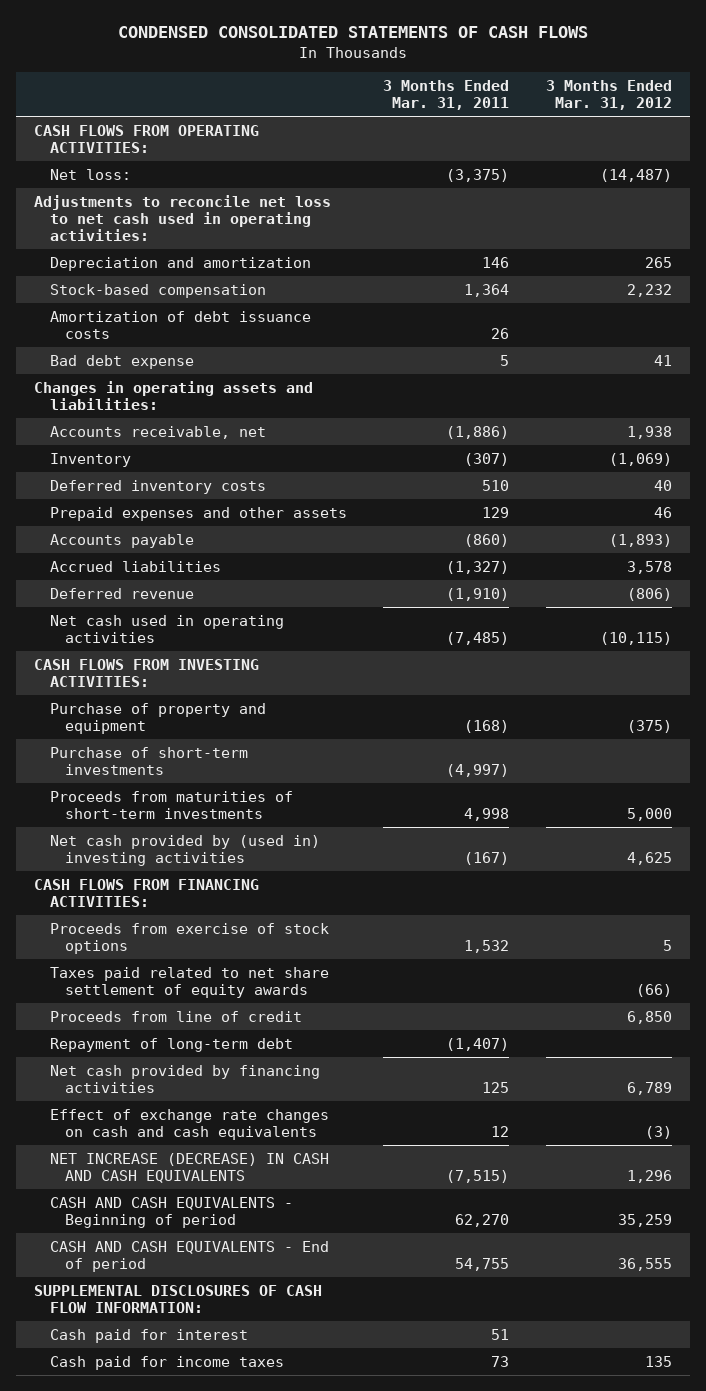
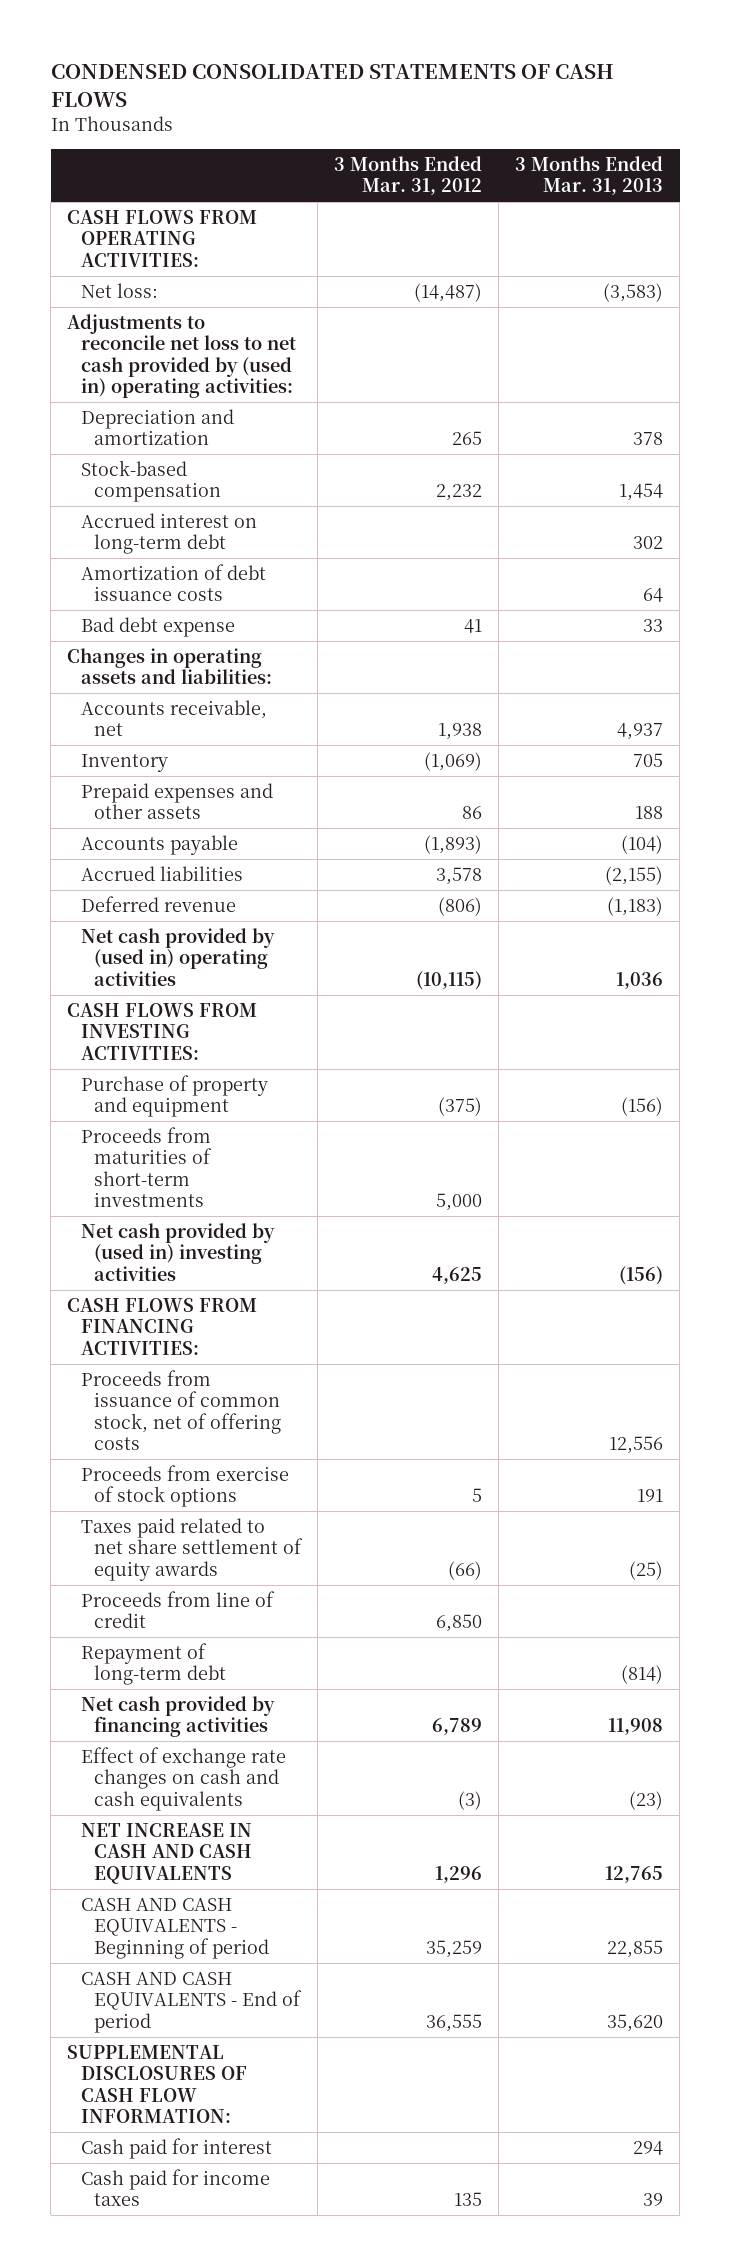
[383,80,510,111] 3 Months Ended Mar. 31, 2011 -> none
none -> [515,155,664,196] 3 Months Ended Mar. 31, 2013
[33,194,331,242] Adjustments to reconcile net loss to net cash used in operating activities: -> [67,314,296,399] Adjustments to reconcile net loss to net cash provided by (used in) operating activities:
none -> [80,513,257,555] Accrued interest on long-term debt
[49,479,266,494] Deferred inventory costs -> none
[653,506,672,518] 46 -> [461,806,482,820] 86
[49,614,284,644] Net cash used in operating activities -> [80,928,275,986] Net cash provided by (used in) operating activities
[49,746,248,776] Purchase of short-term investments -> none
none -> [80,1370,281,1451] Proceeds from issuance of common stock, net of offering costs
[49,1152,329,1184] NET INCREASE (DECREASE) IN CASH AND CASH EQUIVALENTS -> [80,1823,252,1884] NET INCREASE IN CASH AND CASH EQUIVALENTS

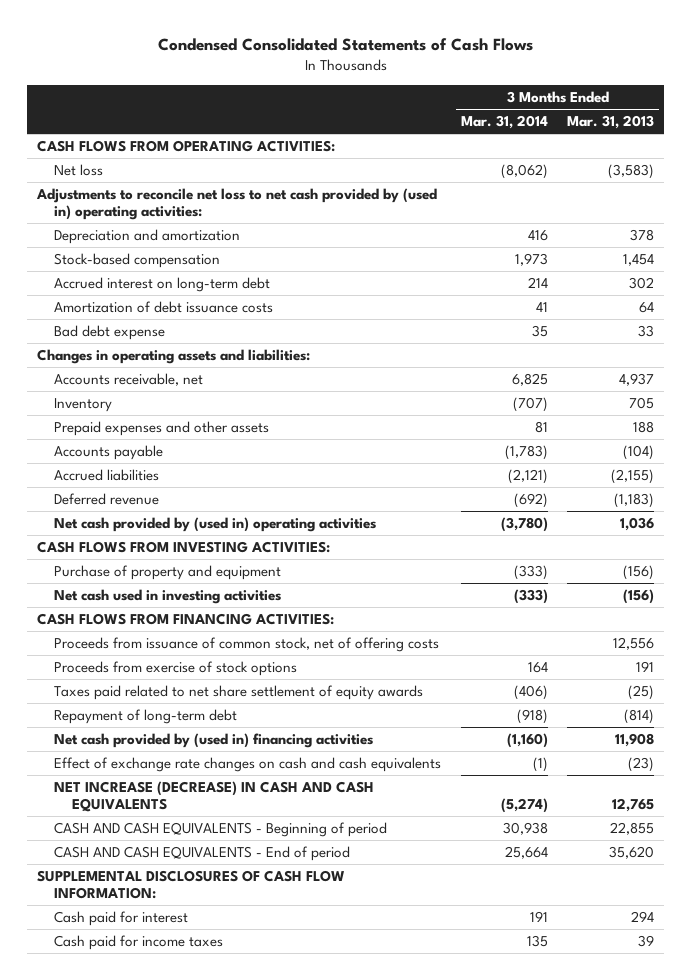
[50,63,614,107] CONDENSED CONSOLIDATED STATEMENTS OF CASH FLOWS -> [157,38,533,52] Condensed Consolidated Statements of Cash Flows
[333,155,482,196] 3 Months Ended Mar. 31, 2012 -> none
none -> [460,115,548,130] Mar. 31, 2014
[80,283,158,299] Net loss: -> [54,163,104,176] Net loss
[80,1127,212,1208] Proceeds from maturities of short-term investments -> none
[80,1223,275,1281] Net cash provided by (used in) investing activities -> [54,588,282,604] Net cash used in investing activities
[80,1591,275,1629] Proceeds from line of credit -> none
[80,1696,275,1738] Net cash provided by financing activities -> [54,732,374,748] Net cash provided by (used in) financing activities
[80,1823,252,1884] NET INCREASE IN CASH AND CASH EQUIVALENTS -> [54,780,375,813] NET INCREASE (DECREASE) IN CASH AND CASH EQUIVALENTS

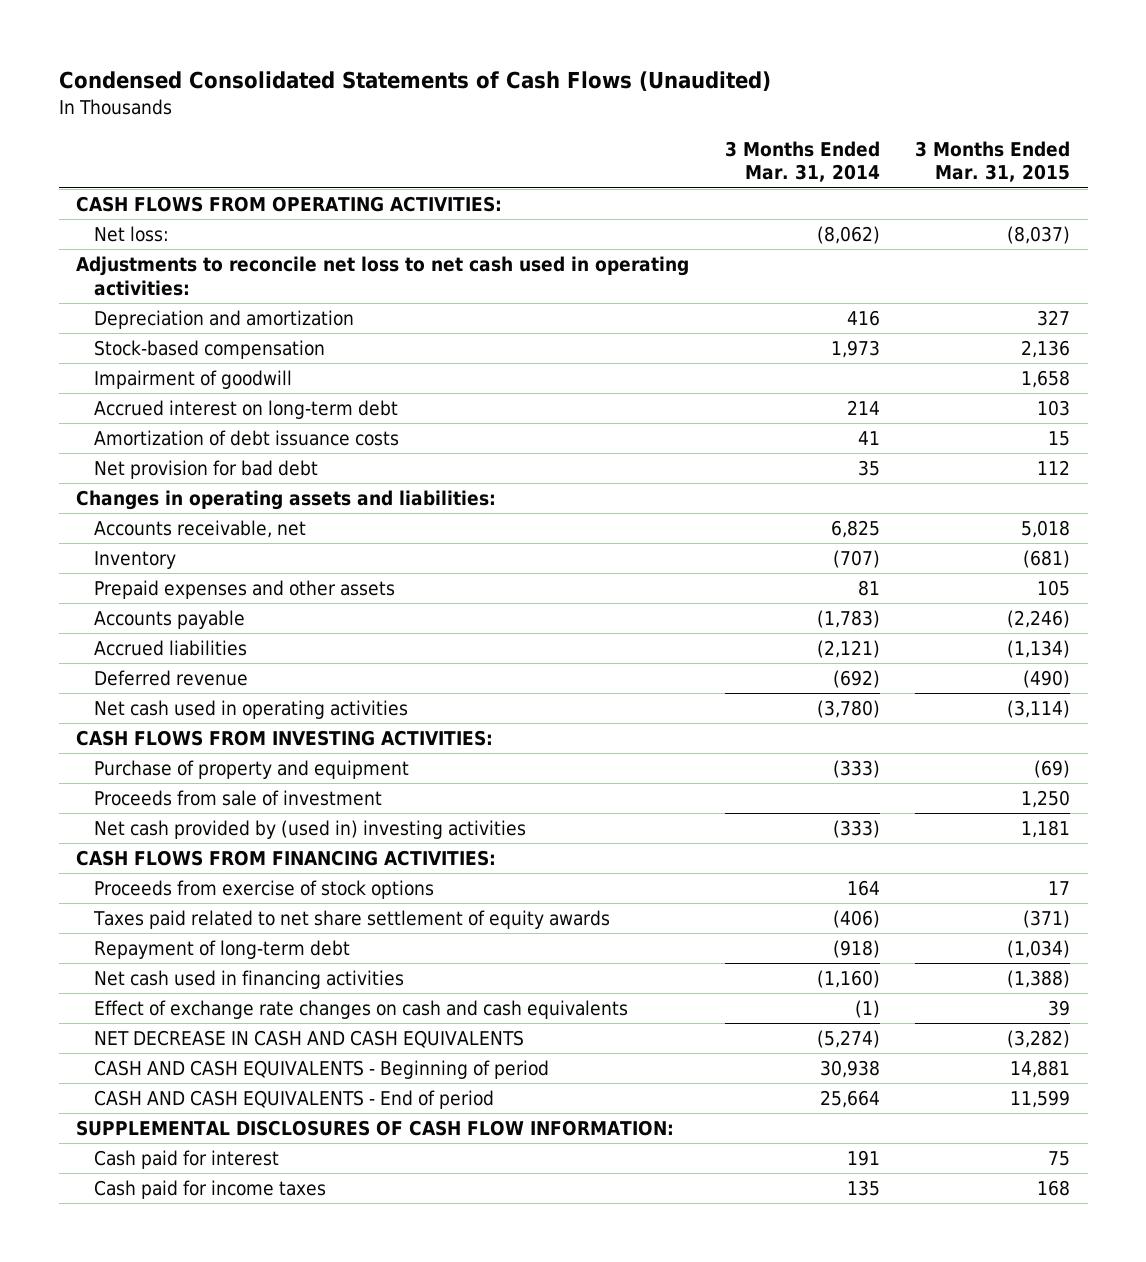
[157,38,533,52] Condensed Consolidated Statements of Cash Flows -> [58,71,771,92] Condensed Consolidated Statements of Cash Flows (Unaudited)
[567,115,655,130] Mar. 31, 2013 -> none
none -> [914,140,1070,183] 3 Months Ended Mar. 31, 2015
[54,163,104,176] Net loss -> [94,226,170,243] Net loss:
[35,187,437,221] Adjustments to reconcile net loss to net cash provided by (used in) operating activities: -> [76,256,690,296] Adjustments to reconcile net loss to net cash used in operating activities:
none -> [94,370,293,390] Impairment of goodwill
[54,324,166,340] Bad debt expense -> [94,460,319,480] Net provision for bad debt
[54,516,377,532] Net cash provided by (used in) operating activities -> [94,700,409,720] Net cash used in operating activities
none -> [94,790,383,807] Proceeds from sale of investment
[54,588,282,604] Net cash used in investing activities -> [94,820,527,840] Net cash provided by (used in) investing activities
[54,636,440,652] Proceeds from issuance of common stock, net of offering costs -> none
[54,732,374,748] Net cash provided by (used in) financing activities -> [94,970,405,990] Net cash used in financing activities
[54,780,375,813] NET INCREASE (DECREASE) IN CASH AND CASH EQUIVALENTS -> [94,1030,525,1049] NET DECREASE IN CASH AND CASH EQUIVALENTS

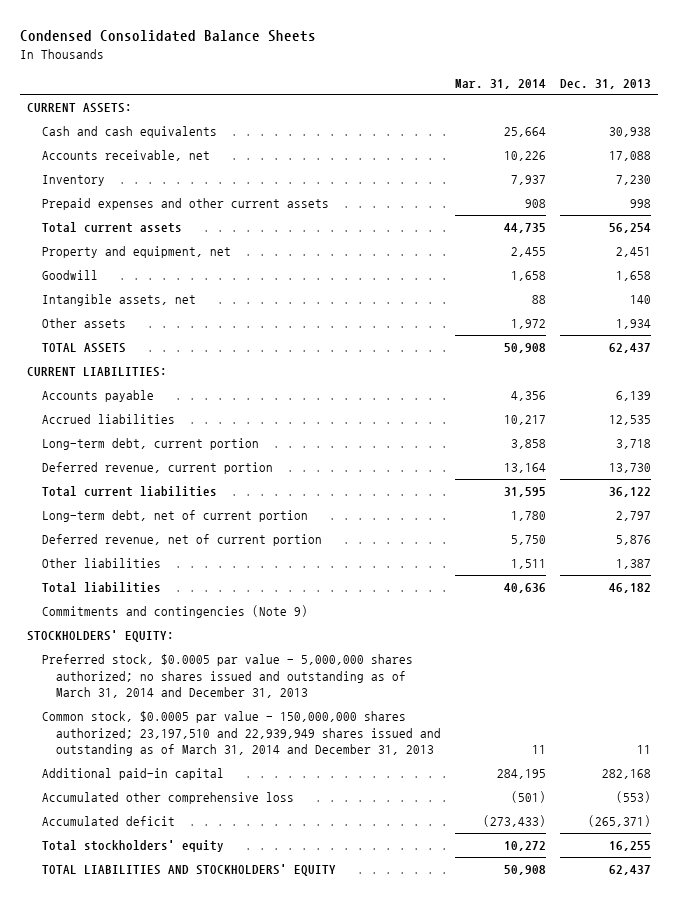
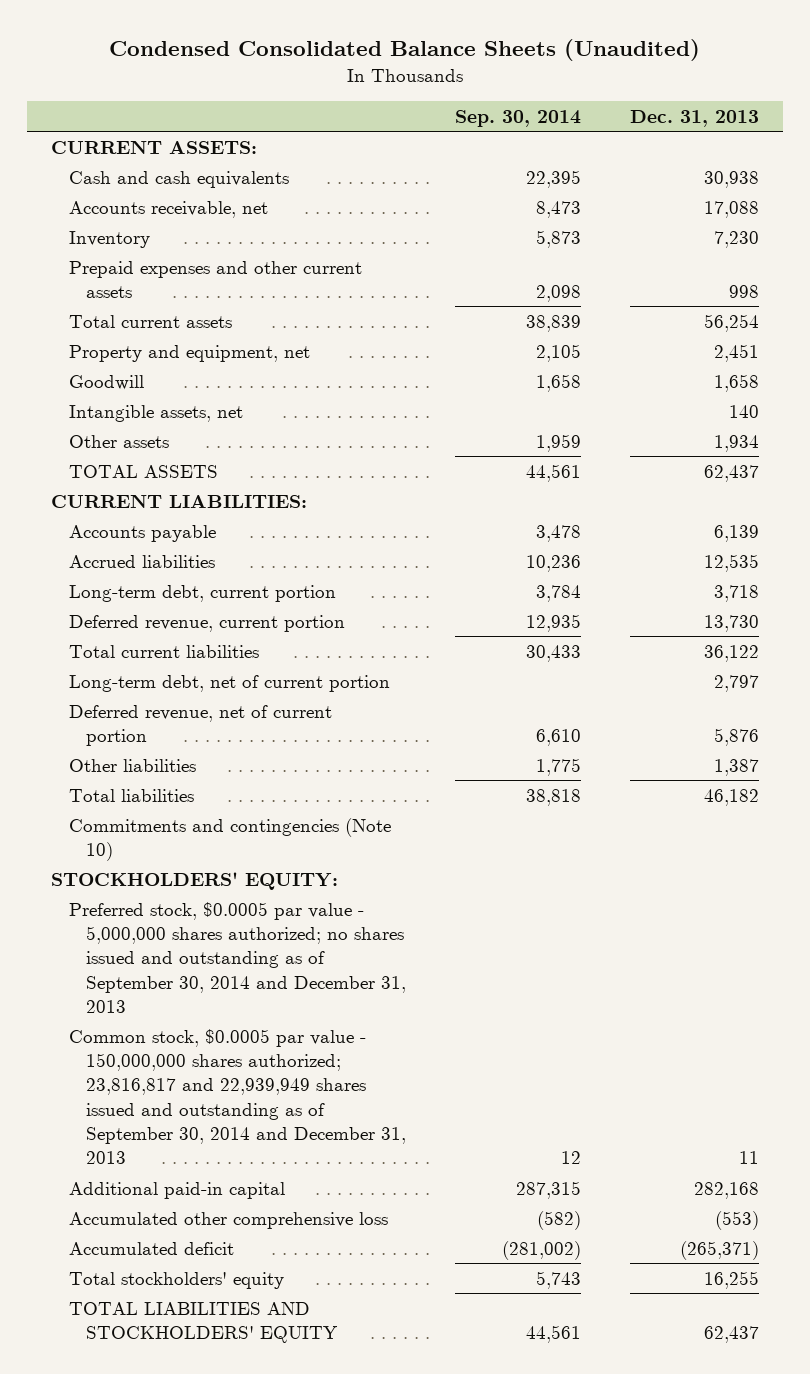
[20,30,317,43] Condensed Consolidated Balance Sheets -> [109,39,701,62] Condensed Consolidated Balance Sheets (Unaudited)
[455,78,547,89] Mar. 31, 2014 -> none
none -> [454,109,581,127] Sep. 30, 2014
[41,605,308,619] Commitments and contingencies (Note 9) -> [68,817,391,861] Commitments and contingencies (Note 10)
[41,654,413,699] Preferred stock, $0.0005 par value - 5,000,000 shares authorized; no shares issued and outstanding as of March 31, 2014 and December 31, 2013 -> [68,901,406,1013] Preferred stock, $0.0005 par value - 5,000,000 shares authorized; no shares issued and outstanding as of September 30, 2014 and December 31, 2013
[41,711,442,757] Common stock, $0.0005 par value - 150,000,000 shares authorized; 23,197,510 and 22,939,949 shares issued and outstanding as of March 31, 2014 and December 31, 2013 -> [68,1028,406,1165] Common stock, $0.0005 par value - 150,000,000 shares authorized; 23,816,817 and 22,939,949 shares issued and outstanding as of September 30, 2014 and December 31, 2013

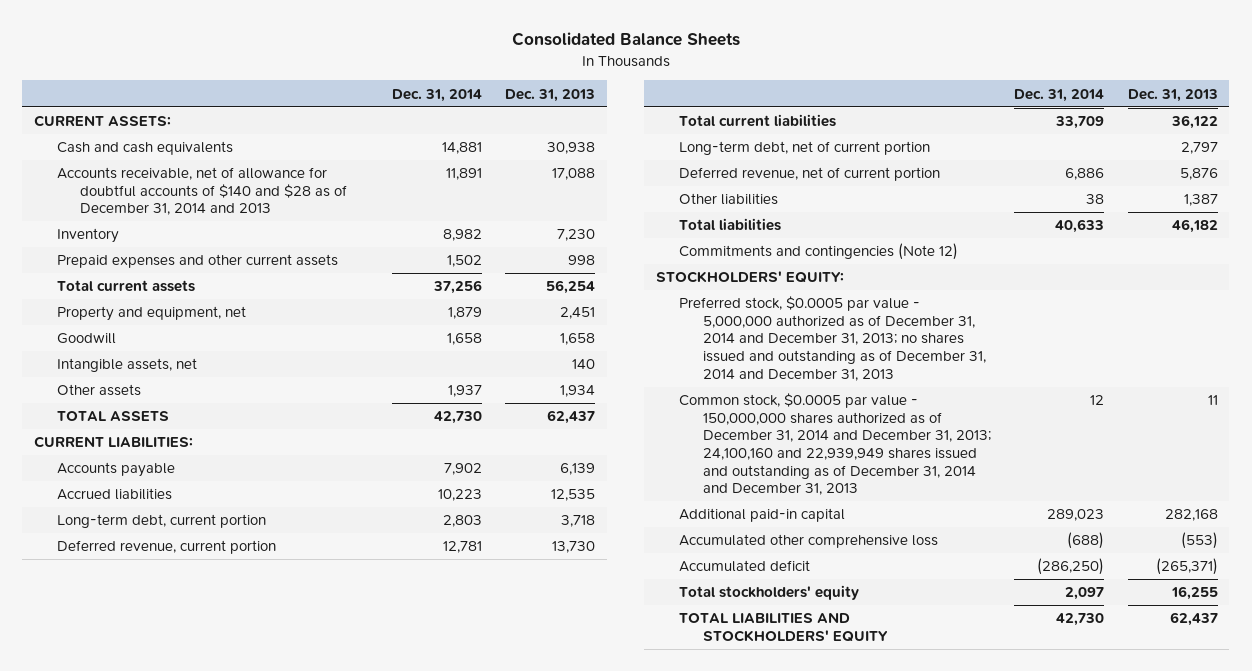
[109,39,701,62] Condensed Consolidated Balance Sheets (Unaudited) -> [511,32,740,47] Consolidated Balance Sheets
[454,109,581,127] Sep. 30, 2014 -> none
none -> [391,88,482,102] Dec. 31, 2014
[68,200,268,218] Accounts receivable, net -> [57,167,348,216] Accounts receivable, net of allowance for doubtful accounts of $140 and $28 as of December 31, 2014 and 2013
[68,817,391,861] Commitments and contingencies (Note 10) -> [679,243,959,261] Commitments and contingencies (Note 12)
[68,901,406,1013] Preferred stock, $0.0005 par value - 5,000,000 shares authorized; no shares issued and outstanding as of September 30, 2014 and December 31, 2013 -> [679,296,986,381] Preferred stock, $0.0005 par value - 5,000,000 authorized as of December 31, 2014 and December 31, 2013; no shares issued and outstanding as of December 31, 2014 and December 31, 2013
[68,1028,406,1165] Common stock, $0.0005 par value - 150,000,000 shares authorized; 23,816,817 and 22,939,949 shares issued and outstanding as of September 30, 2014 and December 31, 2013 -> [679,393,991,496] Common stock, $0.0005 par value - 150,000,000 shares authorized as of December 31, 2014 and December 31, 2013; 24,100,160 and 22,939,949 shares issued and outstanding as of December 31, 2014 and December 31, 2013

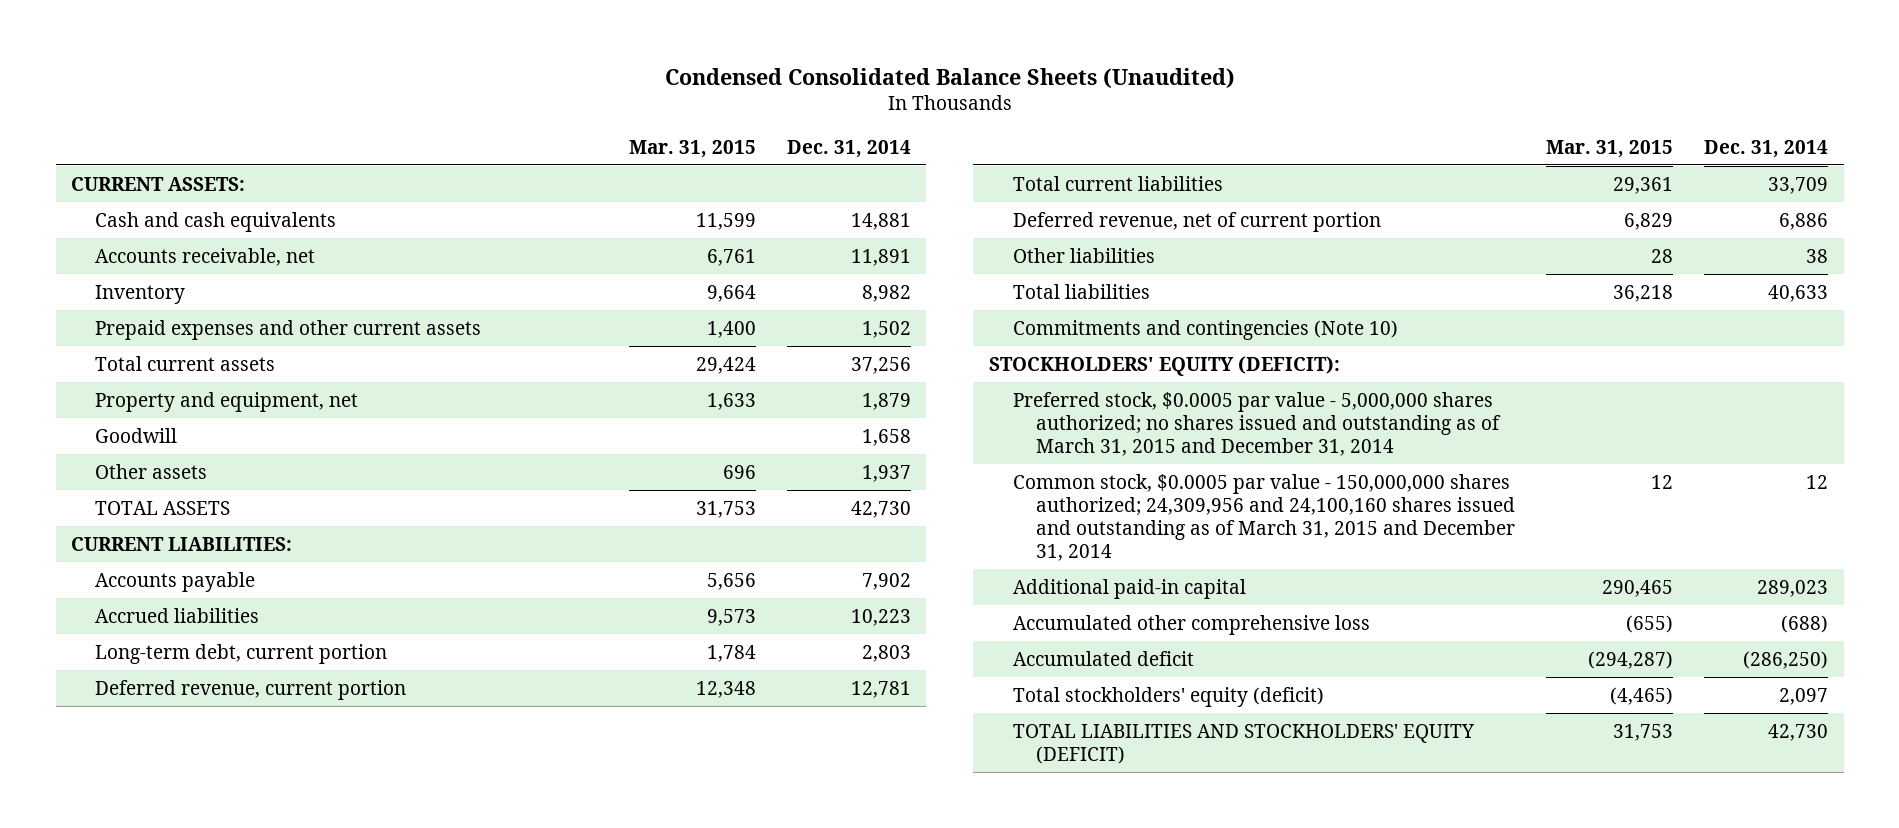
[511,32,740,47] Consolidated Balance Sheets -> [664,68,1235,89] Condensed Consolidated Balance Sheets (Unaudited)
[505,88,596,102] Dec. 31, 2013 -> none
none -> [629,139,757,158] Mar. 31, 2015
[57,167,348,216] Accounts receivable, net of allowance for doubtful accounts of $140 and $28 as of December 31, 2014 and 2013 -> [95,247,316,266] Accounts receivable, net
[57,358,198,373] Intangible assets, net -> none
[679,141,931,156] Long-term debt, net of current portion -> none
[679,243,959,261] Commitments and contingencies (Note 12) -> [1012,319,1398,340] Commitments and contingencies (Note 10)
[656,271,845,284] STOCKHOLDERS' EQUITY: -> [988,355,1340,376] STOCKHOLDERS' EQUITY (DEFICIT):
[679,296,986,381] Preferred stock, $0.0005 par value - 5,000,000 authorized as of December 31, 2014 and December 31, 2013; no shares issued and outstanding as of December 31, 2014 and December 31, 2013 -> [1012,391,1502,457] Preferred stock, $0.0005 par value - 5,000,000 shares authorized; no shares issued and outstanding as of March 31, 2015 and December 31, 2014
[679,393,991,496] Common stock, $0.0005 par value - 150,000,000 shares authorized as of December 31, 2014 and December 31, 2013; 24,100,160 and 22,939,949 shares issued and outstanding as of December 31, 2014 and December 31, 2013 -> [1012,473,1516,562] Common stock, $0.0005 par value - 150,000,000 shares authorized; 24,309,956 and 24,100,160 shares issued and outstanding as of March 31, 2015 and December 31, 2014
[679,585,860,601] Total stockholders' equity -> [1012,686,1324,707] Total stockholders' equity (deficit)
[679,613,888,642] TOTAL LIABILITIES AND STOCKHOLDERS' EQUITY -> [1012,723,1474,764] TOTAL LIABILITIES AND STOCKHOLDERS' EQUITY (DEFICIT)

